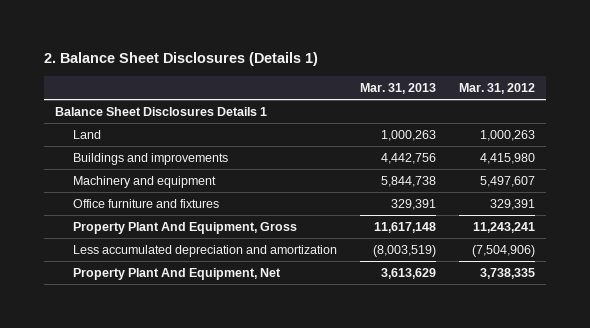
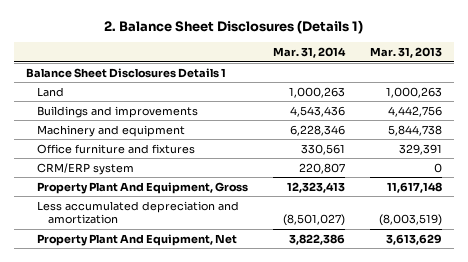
[458,83,535,95] Mar. 31, 2012 -> none
none -> [273,47,347,59] Mar. 31, 2014
none -> [37,162,135,175] CRM/ERP system

